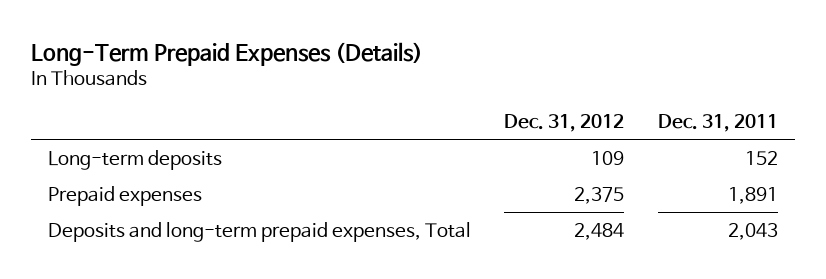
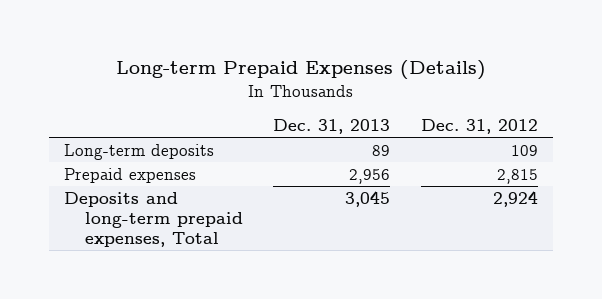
[30,41,423,66] Long-Term Prepaid Expenses (Details) -> [116,60,487,81] Long-term Prepaid Expenses (Details)
[658,114,779,133] Dec. 31, 2011 -> none
none -> [273,118,391,134] Dec. 31, 2013
[574,186,625,204] 2,375 -> [496,168,538,184] 2,815
[574,222,625,240] 2,484 -> [492,190,538,207] 2,924

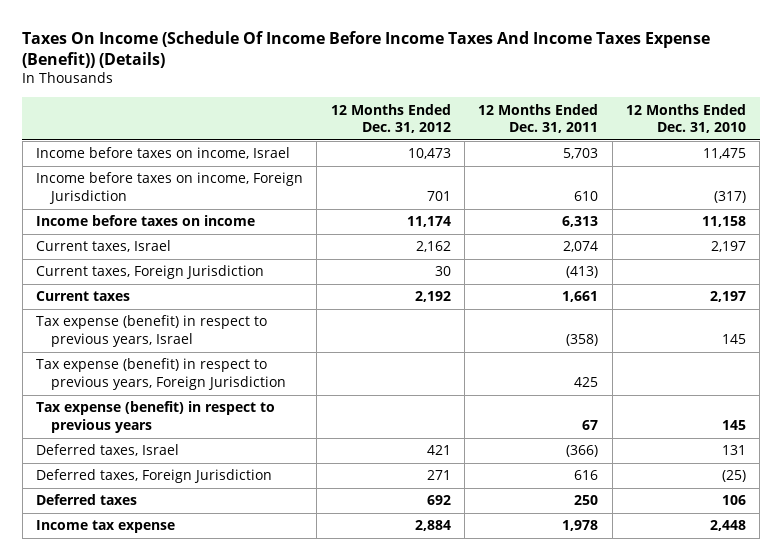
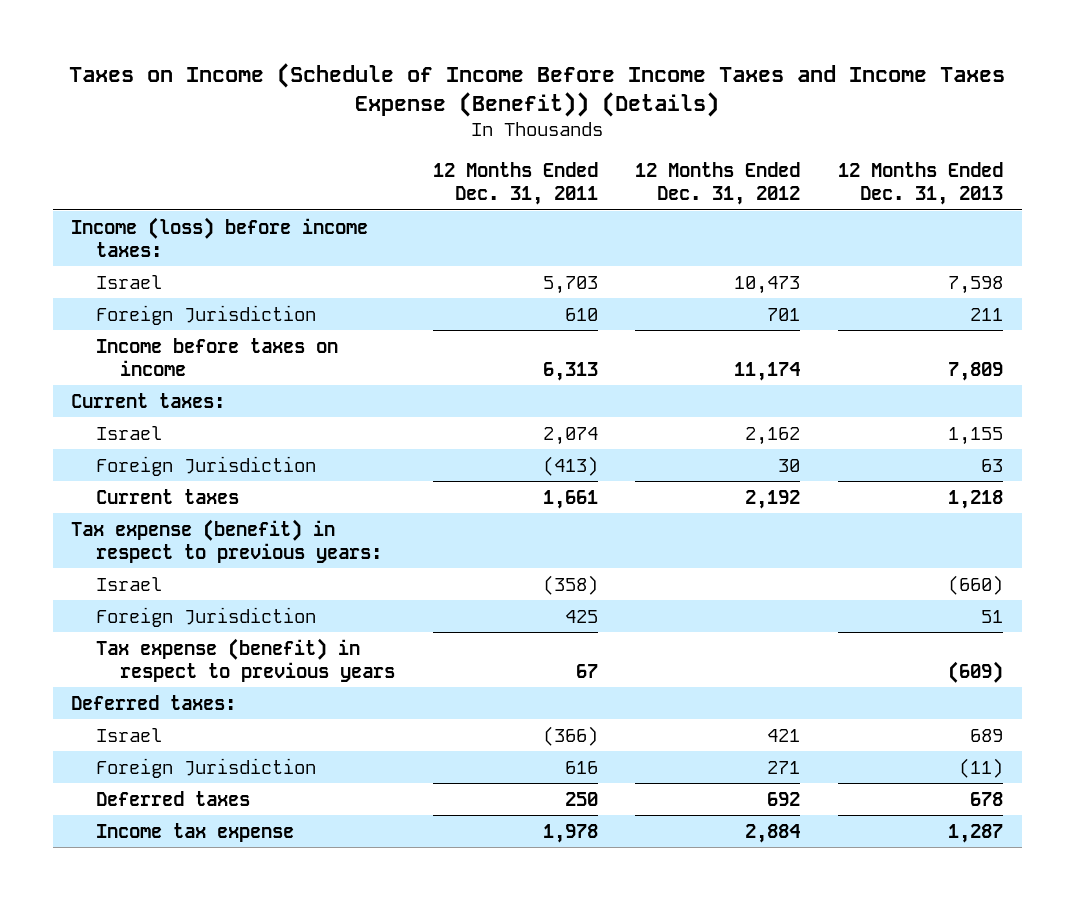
[22,30,711,68] Taxes On Income (Schedule Of Income Before Income Taxes And Income Taxes Expense (Benefit)) (Details) -> [69,62,1006,117] Taxes on Income (Schedule of Income Before Income Taxes and Income Taxes Expense (Benefit)) (Details)
[625,103,746,134] 12 Months Ended Dec. 31, 2010 -> none
none -> [837,162,1003,206] 12 Months Ended Dec. 31, 2013
none -> [71,216,369,257] Income (loss) before income taxes:
[36,147,291,160] Income before taxes on income, Israel -> [95,274,162,289] Israel
[36,172,304,204] Income before taxes on income, Foreign Jurisdiction -> [95,304,316,325] Foreign Jurisdiction
none -> [71,392,226,408] Current taxes:
[36,240,172,253] Current taxes, Israel -> [95,425,162,440] Israel
[36,265,265,280] Current taxes, Foreign Jurisdiction -> [95,455,316,476] Foreign Jurisdiction
none -> [71,518,382,563] Tax expense (benefit) in respect to previous years:
[36,315,268,347] Tax expense (benefit) in respect to previous years, Israel -> [95,576,162,591] Israel
[36,358,287,390] Tax expense (benefit) in respect to previous years, Foreign Jurisdiction -> [95,606,316,627] Foreign Jurisdiction
none -> [71,694,237,710] Deferred taxes:
[36,444,180,457] Deferred taxes, Israel -> [95,727,162,742] Israel
[36,469,273,484] Deferred taxes, Foreign Jurisdiction -> [95,757,316,778] Foreign Jurisdiction

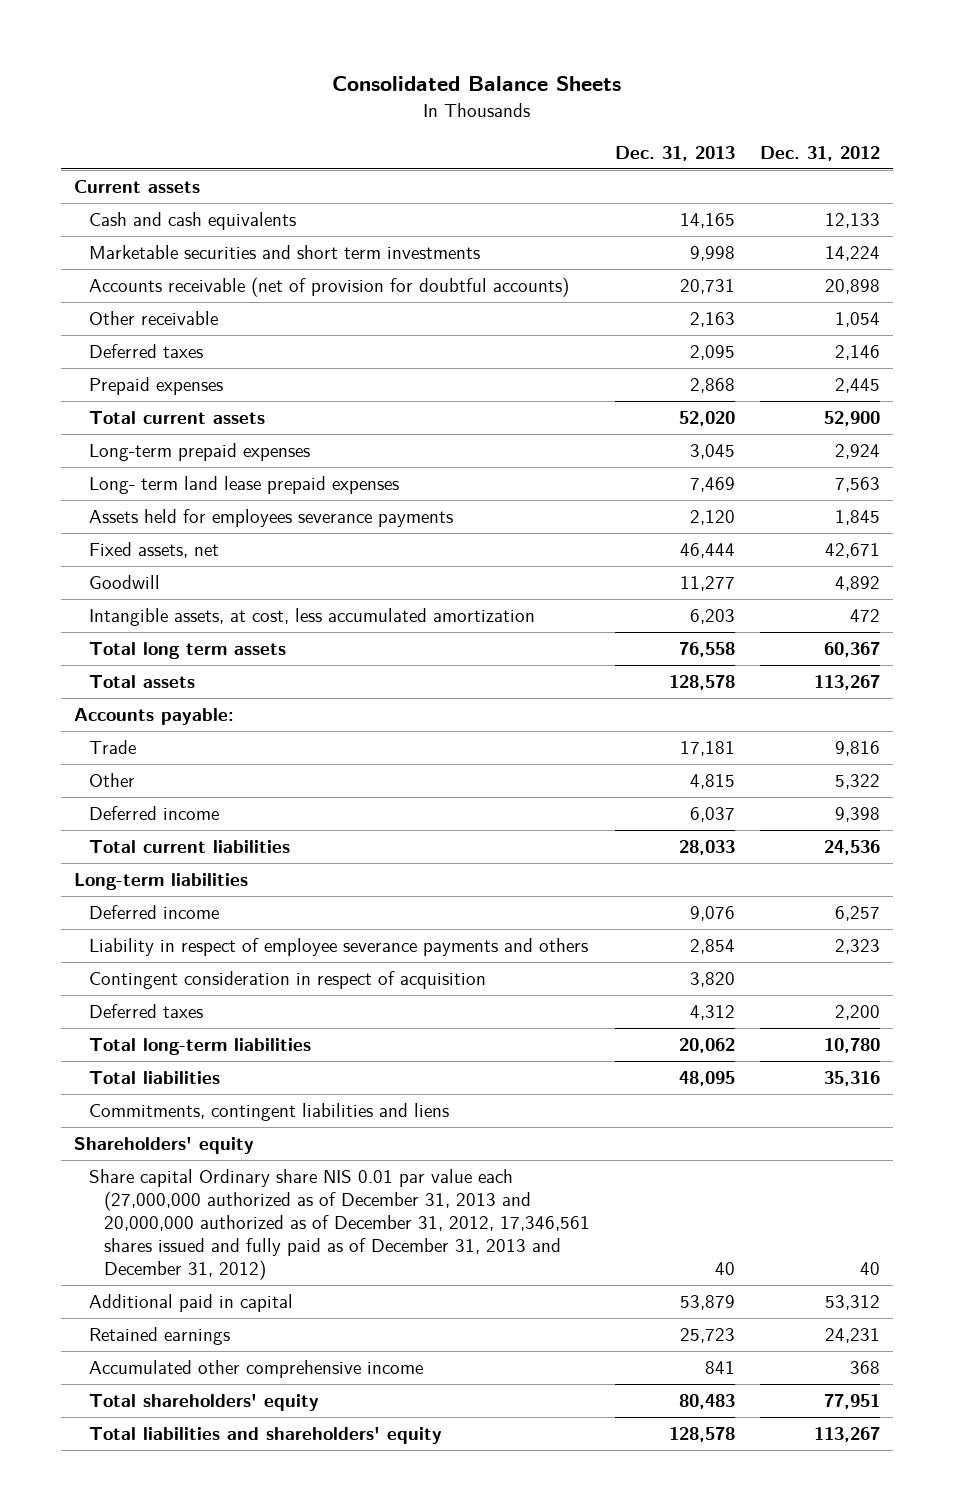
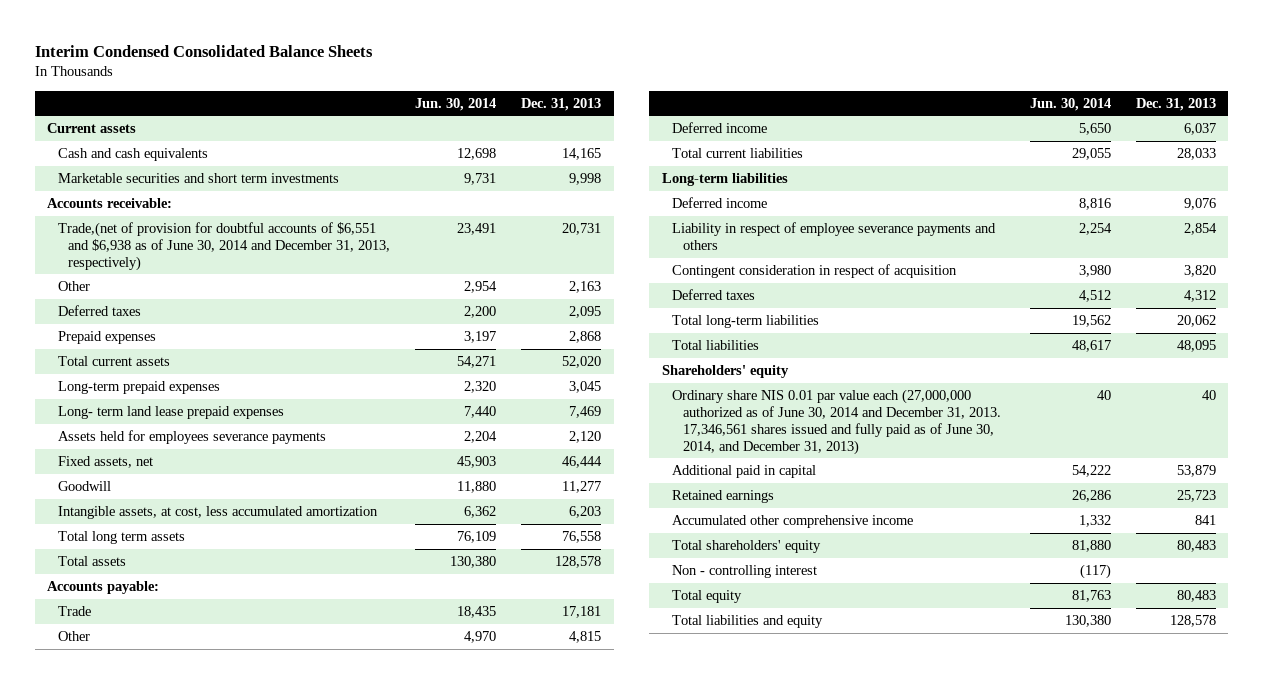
[331,75,621,91] Consolidated Balance Sheets -> [34,45,373,58] Interim Condensed Consolidated Balance Sheets
[760,145,881,161] Dec. 31, 2012 -> none
none -> [415,97,497,111] Jun. 30, 2014
none -> [47,197,173,208] Accounts receivable:
[88,277,569,298] Accounts receivable (net of provision for doubtful accounts) -> [57,221,391,271] Trade,(net of provision for doubtful accounts of $6,551 and $6,938 as of June 30, 2014 and December 31, 2013, respectively)
[88,311,218,326] Other receivable -> [57,280,90,291] Other
[88,1103,449,1122] Commitments, contingent liabilities and liens -> none
[88,1169,591,1280] Share capital Ordinary share NIS 0.01 par value each (27,000,000 authorized as of December 31, 2013 and 20,000,000 authorized as of December 31, 2012, 17,346,561 shares issued and fully paid as of December 31, 2013 and December 31, 2012) -> [672,388,1001,455] Ordinary share NIS 0.01 par value each (27,000,000 authorized as of June 30, 2014 and December 31, 2013. 17,346,561 shares issued and fully paid as of June 30, 2014, and December 31, 2013)
none -> [672,564,818,578] Non - controlling interest
none -> [672,589,743,603] Total equity
[88,1427,442,1445] Total liabilities and shareholders' equity -> [672,614,824,628] Total liabilities and equity

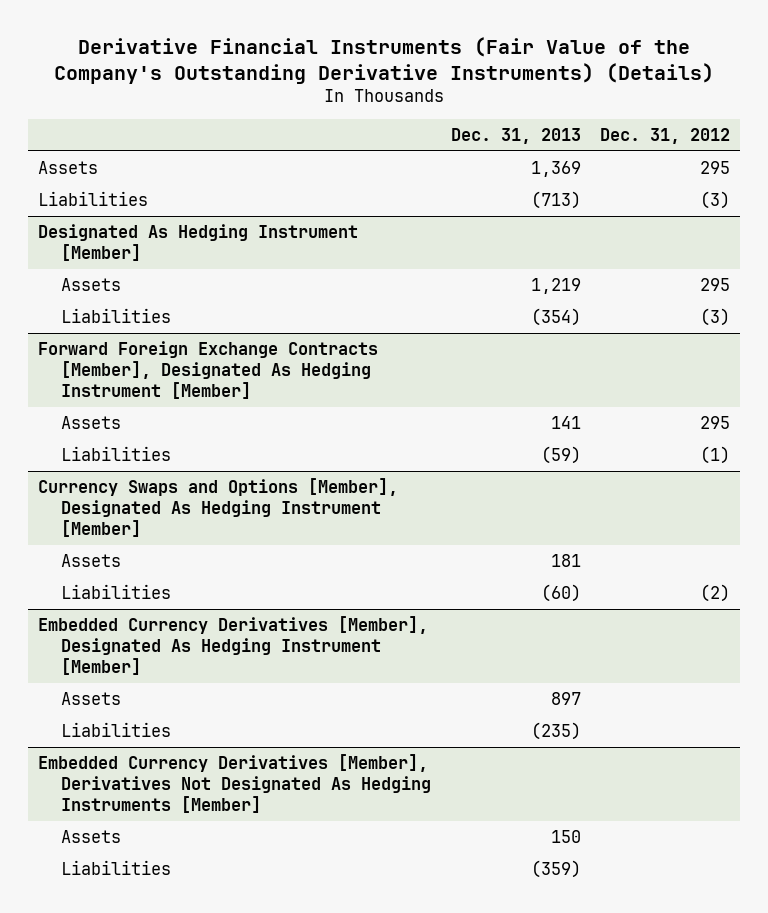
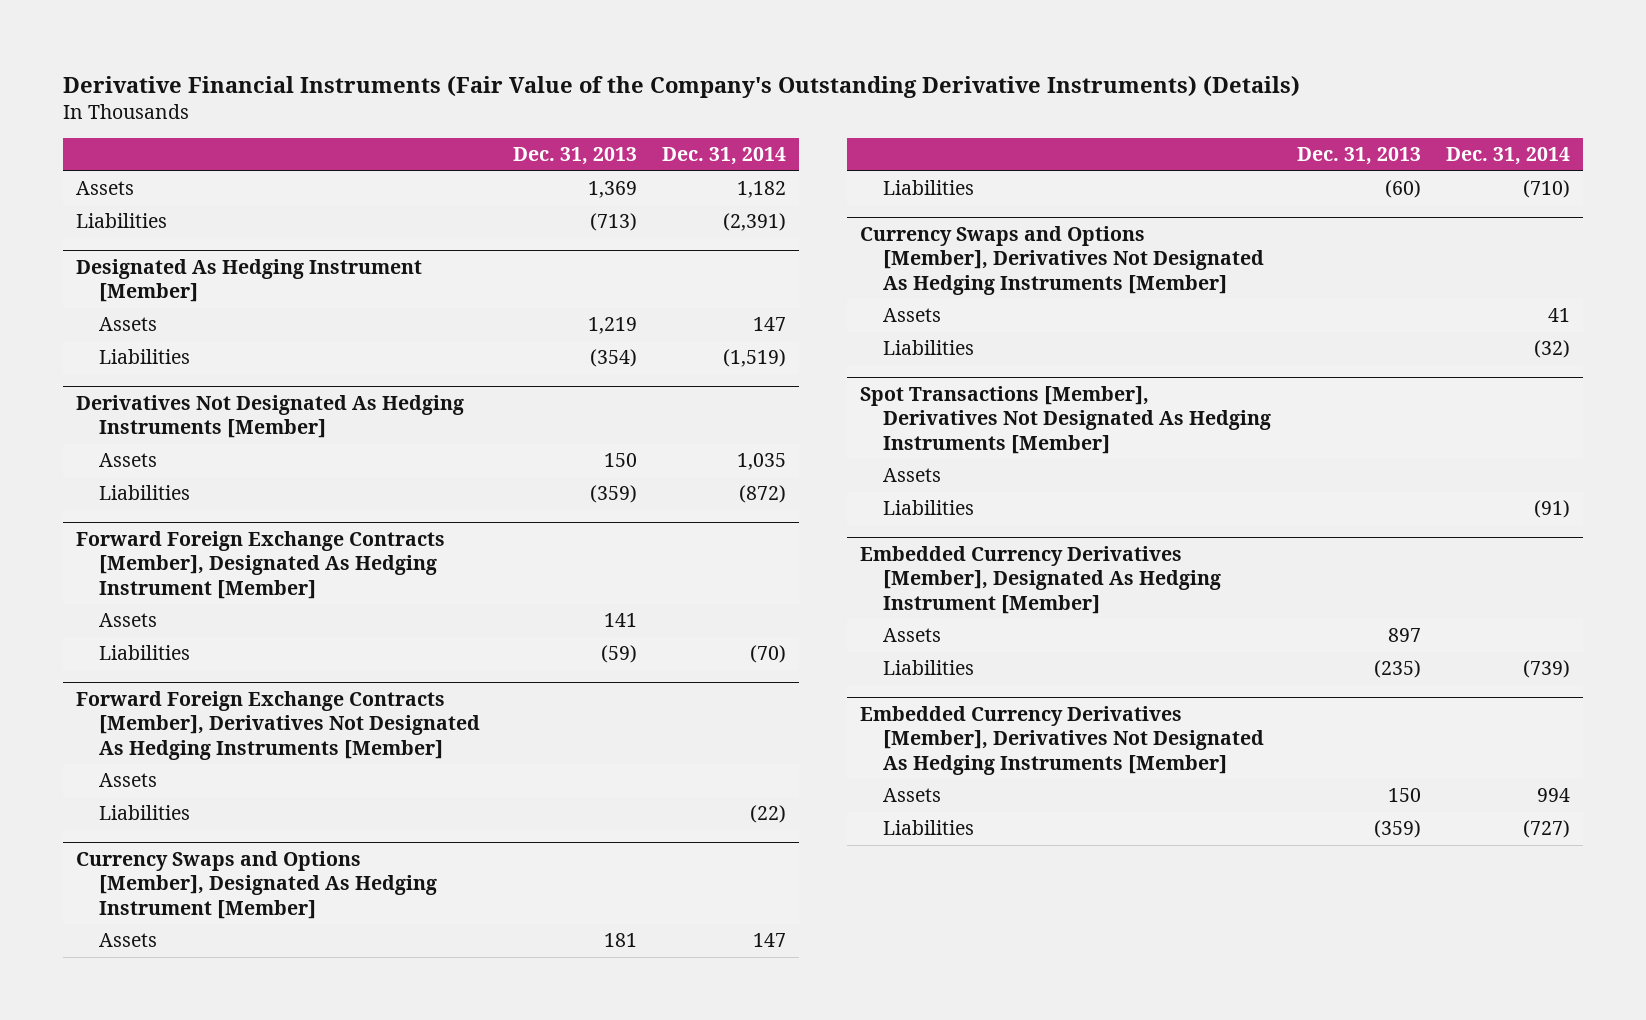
[600,128,731,145] Dec. 31, 2012 -> none
none -> [662,147,787,166] Dec. 31, 2014
none -> [75,394,464,439] Derivatives Not Designated As Hedging Instruments [Member]
none -> [99,453,158,468] Assets
none -> [99,485,191,501] Liabilities
none -> [75,690,481,760] Forward Foreign Exchange Contracts [Member], Derivatives Not Designated As Hedging Instruments [Member]
none -> [99,773,158,788] Assets
none -> [99,805,191,821] Liabilities
none -> [859,225,1265,295] Currency Swaps and Options [Member], Derivatives Not Designated As Hedging Instruments [Member]
none -> [883,308,942,323] Assets
none -> [883,340,975,356] Liabilities
none -> [859,385,1272,454] Spot Transactions [Member], Derivatives Not Designated As Hedging Instruments [Member]
none -> [883,468,942,483] Assets
none -> [883,500,975,516] Liabilities

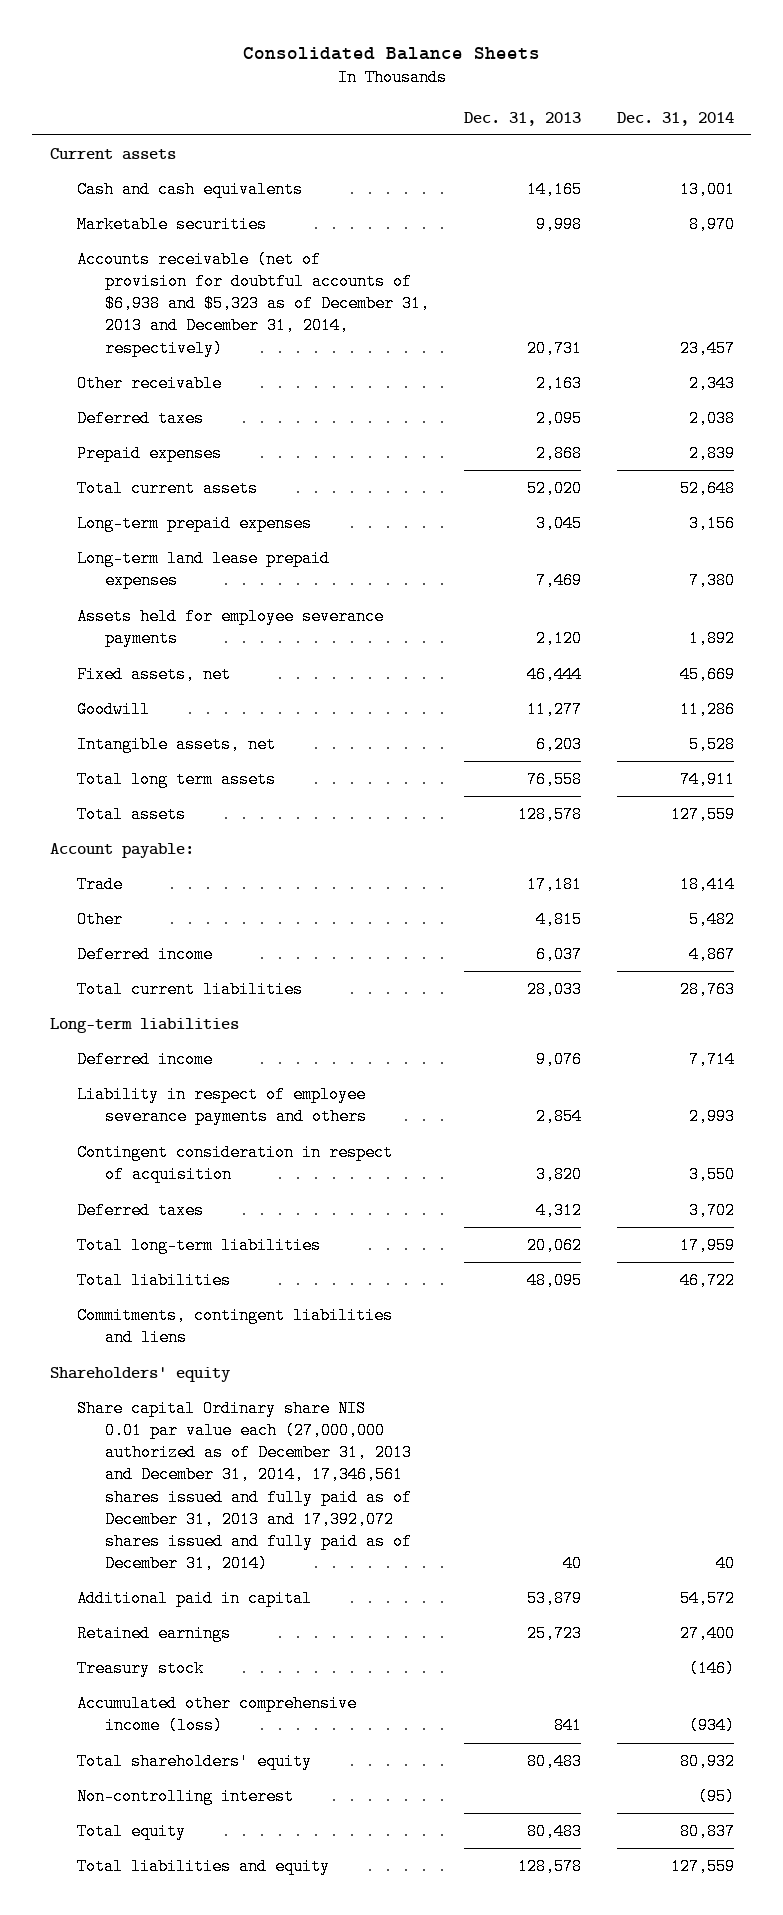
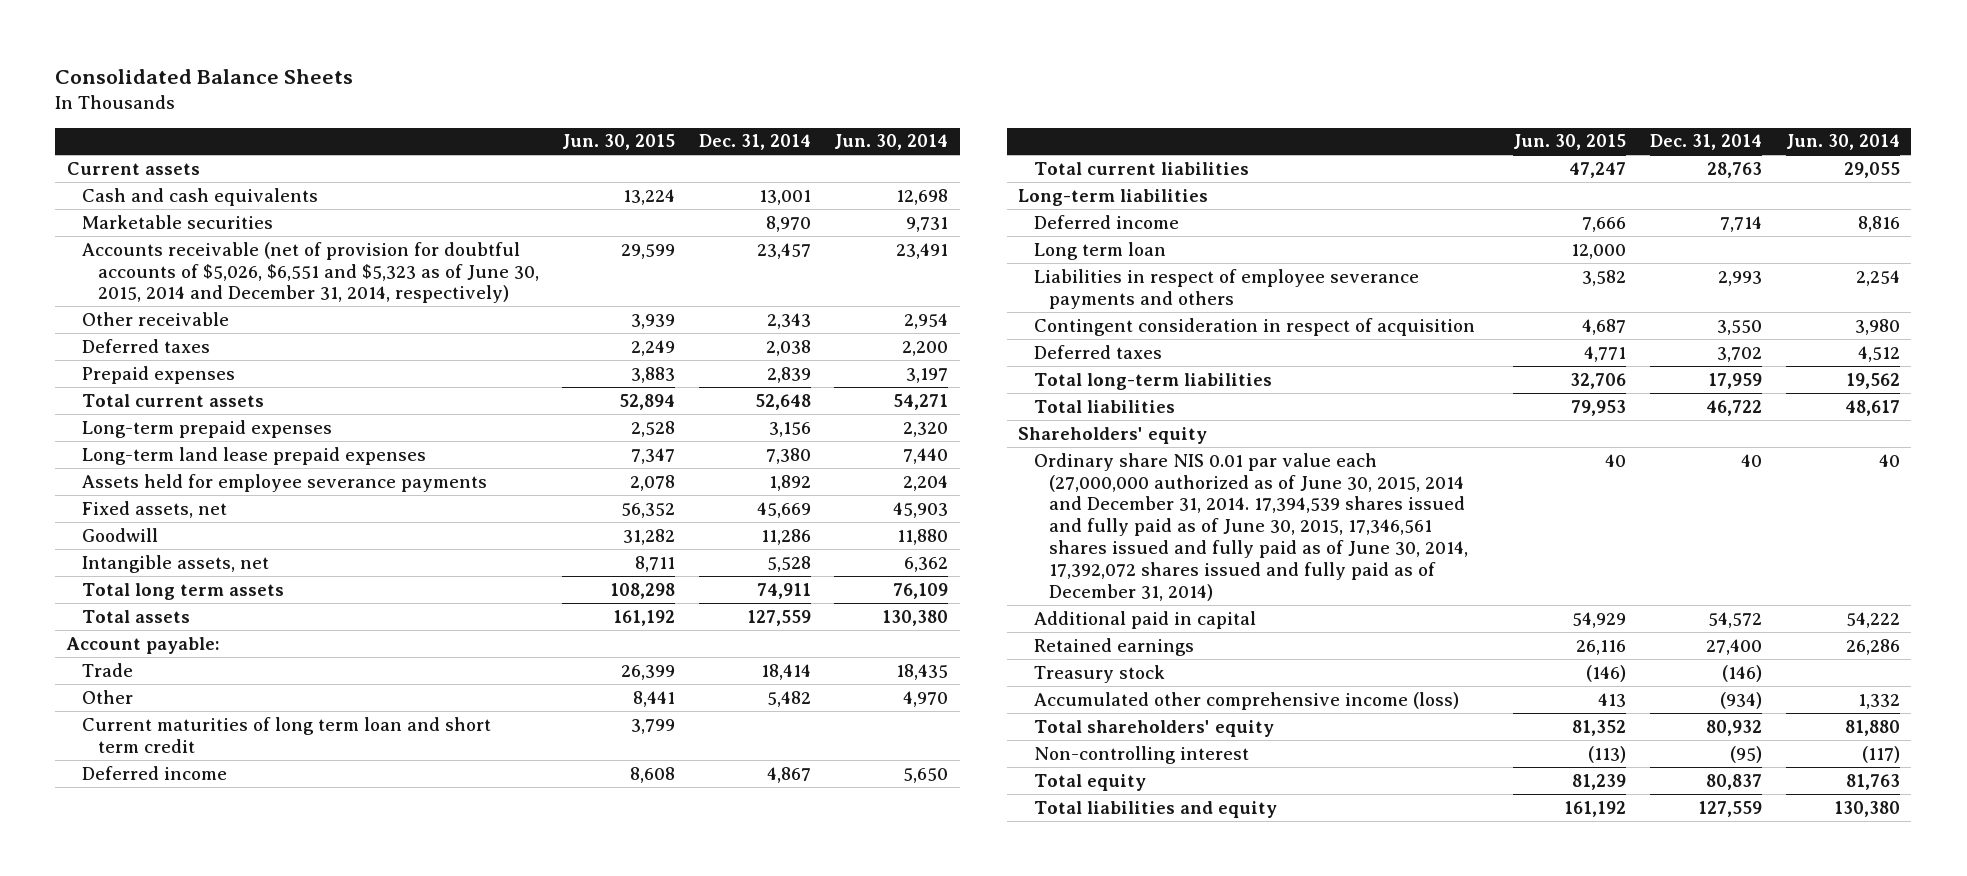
[464,111,582,126] Dec. 31, 2013 -> none
none -> [562,134,676,151] Jun. 30, 2015
none -> [834,134,949,151] Jun. 30, 2014
[77,250,430,357] Accounts receivable (net of provision for doubtful accounts of $6,938 and $5,323 as of December 31, 2013 and December 31, 2014, respectively) -> [82,241,539,304] Accounts receivable (net of provision for doubtful accounts of $5,026, $6,551 and $5,323 as of June 30, 2015, 2014 and December 31, 2014, respectively)
none -> [82,716,492,753] Current maturities of long term loan and short term credit
none -> [1033,241,1166,260] Long term loan
[77,1085,367,1126] Liability in respect of employee severance payments and others -> [1033,268,1419,309] Liabilities in respect of employee severance payments and others
[77,1306,394,1347] Commitments, contingent liabilities and liens -> none
[77,1399,412,1573] Share capital Ordinary share NIS 0.01 par value each (27,000,000 authorized as of December 31, 2013 and December 31, 2014, 17,346,561 shares issued and fully paid as of December 31, 2013 and 17,392,072 shares issued and fully paid as of December 31, 2014) -> [1033,452,1468,601] Ordinary share NIS 0.01 par value each (27,000,000 authorized as of June 30, 2015, 2014 and December 31, 2014. 17,394,539 shares issued and fully paid as of June 30, 2015, 17,346,561 shares issued and fully paid as of June 30, 2014, 17,392,072 shares issued and fully paid as of December 31, 2014)

